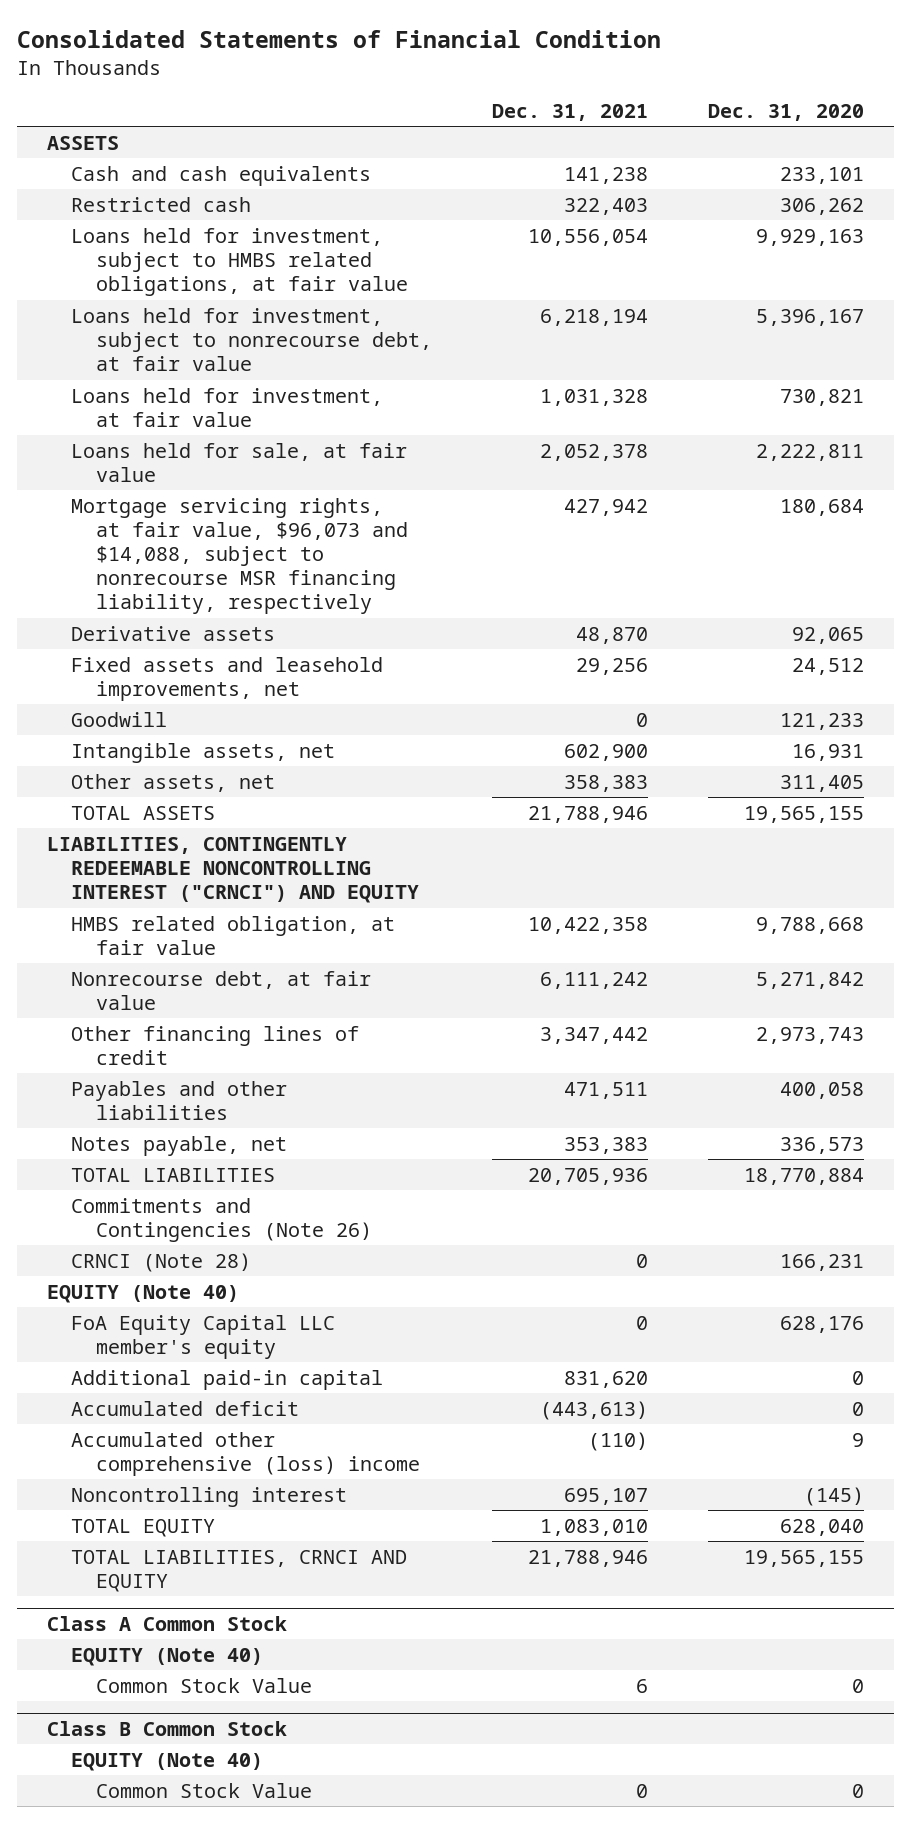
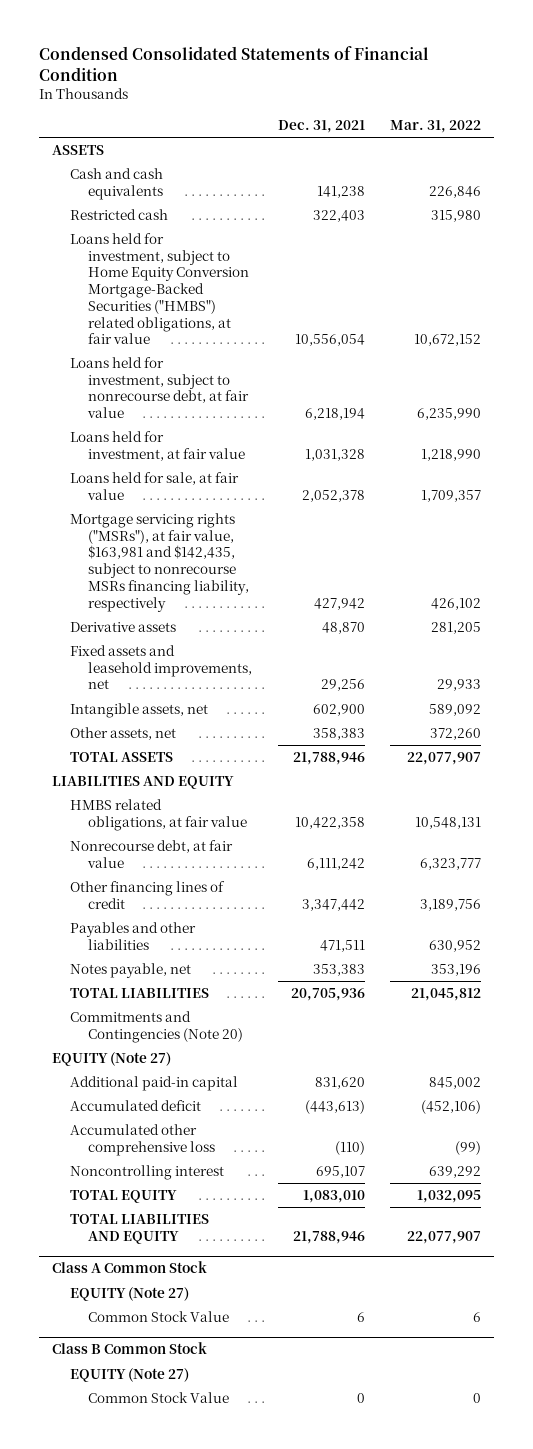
[16,29,661,48] Consolidated Statements of Financial Condition -> [39,46,430,82] Condensed Consolidated Statements of Financial Condition
[707,104,864,122] Dec. 31, 2020 -> none
none -> [390,119,482,133] Mar. 31, 2022
[71,227,408,297] Loans held for investment, subject to HMBS related obligations, at fair value -> [70,233,250,345] Loans held for investment, subject to Home Equity Conversion Mortgage-Backed Securities ("HMBS") related obligations, at fair value
[71,497,408,615] Mortgage servicing rights, at fair value, $96,073 and $14,088, subject to nonrecourse MSR financing liability, respectively -> [70,513,250,612] Mortgage servicing rights ("MSRs"), at fair value, $163,981 and $142,435, subject to nonrecourse MSRs financing liability, respectively
[71,711,168,727] Goodwill -> none
[46,836,420,904] LIABILITIES, CONTINGENTLY REDEEMABLE NONCONTROLLING INTEREST ("CRNCI") AND EQUITY -> [52,776,235,790] LIABILITIES AND EQUITY
[71,915,396,955] HMBS related obligation, at fair value -> [70,799,248,831] HMBS related obligations, at fair value
[71,1252,252,1272] CRNCI (Note 28) -> none
[71,1314,336,1359] FoA Equity Capital LLC member's equity -> none
[71,1197,372,1242] Commitments and Contingencies (Note 26) -> [70,1011,244,1043] Commitments and Contingencies (Note 20)
[46,1284,239,1303] EQUITY (Note 40) -> [52,1052,172,1067] EQUITY (Note 27)
[71,1431,420,1476] Accumulated other comprehensive (loss) income -> [70,1124,216,1156] Accumulated other comprehensive loss
[71,1549,408,1592] TOTAL LIABILITIES, CRNCI AND EQUITY -> [70,1214,210,1244] TOTAL LIABILITIES AND EQUITY
[71,1647,264,1666] EQUITY (Note 40) -> [70,1287,190,1302] EQUITY (Note 27)
[71,1752,264,1771] EQUITY (Note 40) -> [70,1368,190,1383] EQUITY (Note 27)

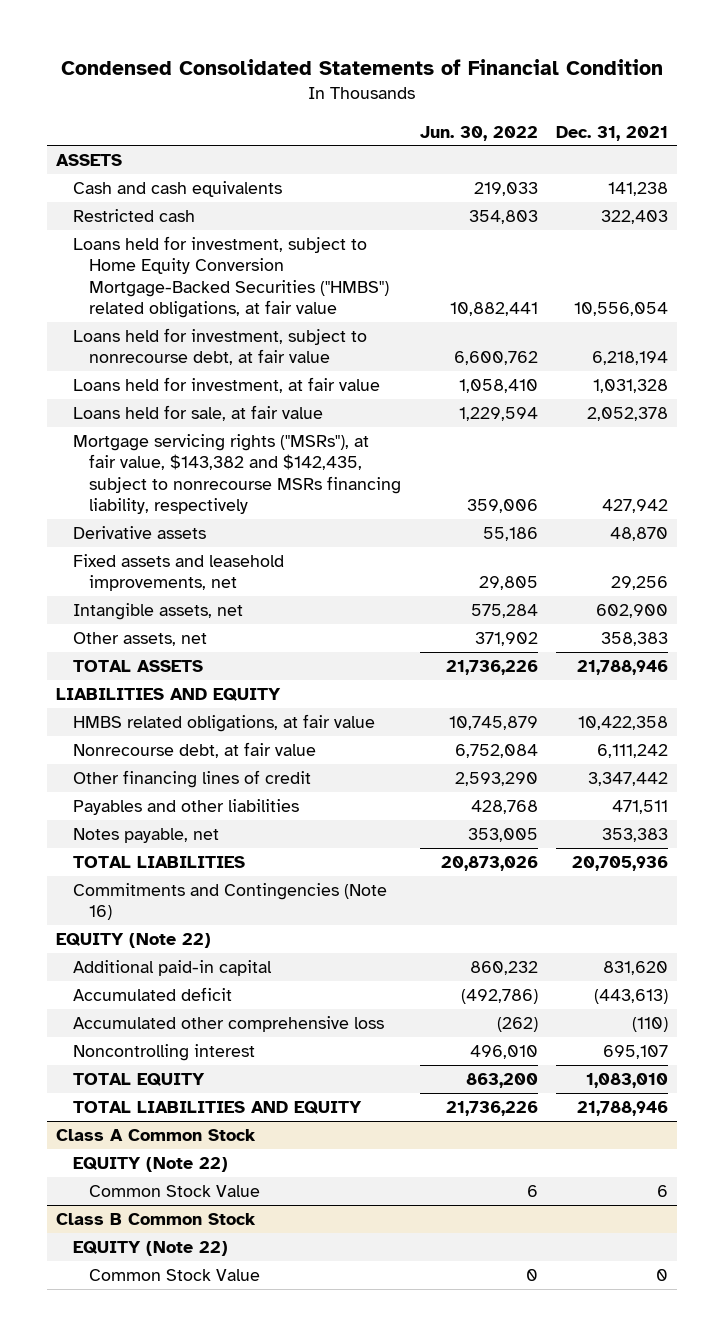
[390,119,482,133] Mar. 31, 2022 -> none
none -> [419,125,538,141] Jun. 30, 2022
[70,513,250,612] Mortgage servicing rights ("MSRs"), at fair value, $163,981 and $142,435, subject to nonrecourse MSRs financing liability, respectively -> [72,434,402,514] Mortgage servicing rights ("MSRs"), at fair value, $143,382 and $142,435, subject to nonrecourse MSRs financing liability, respectively
[70,1011,244,1043] Commitments and Contingencies (Note 20) -> [72,883,387,921] Commitments and Contingencies (Note 16)
[52,1052,172,1067] EQUITY (Note 27) -> [56,933,212,949] EQUITY (Note 22)
[70,1287,190,1302] EQUITY (Note 27) -> [72,1157,228,1173] EQUITY (Note 22)
[70,1368,190,1383] EQUITY (Note 27) -> [72,1241,228,1257] EQUITY (Note 22)

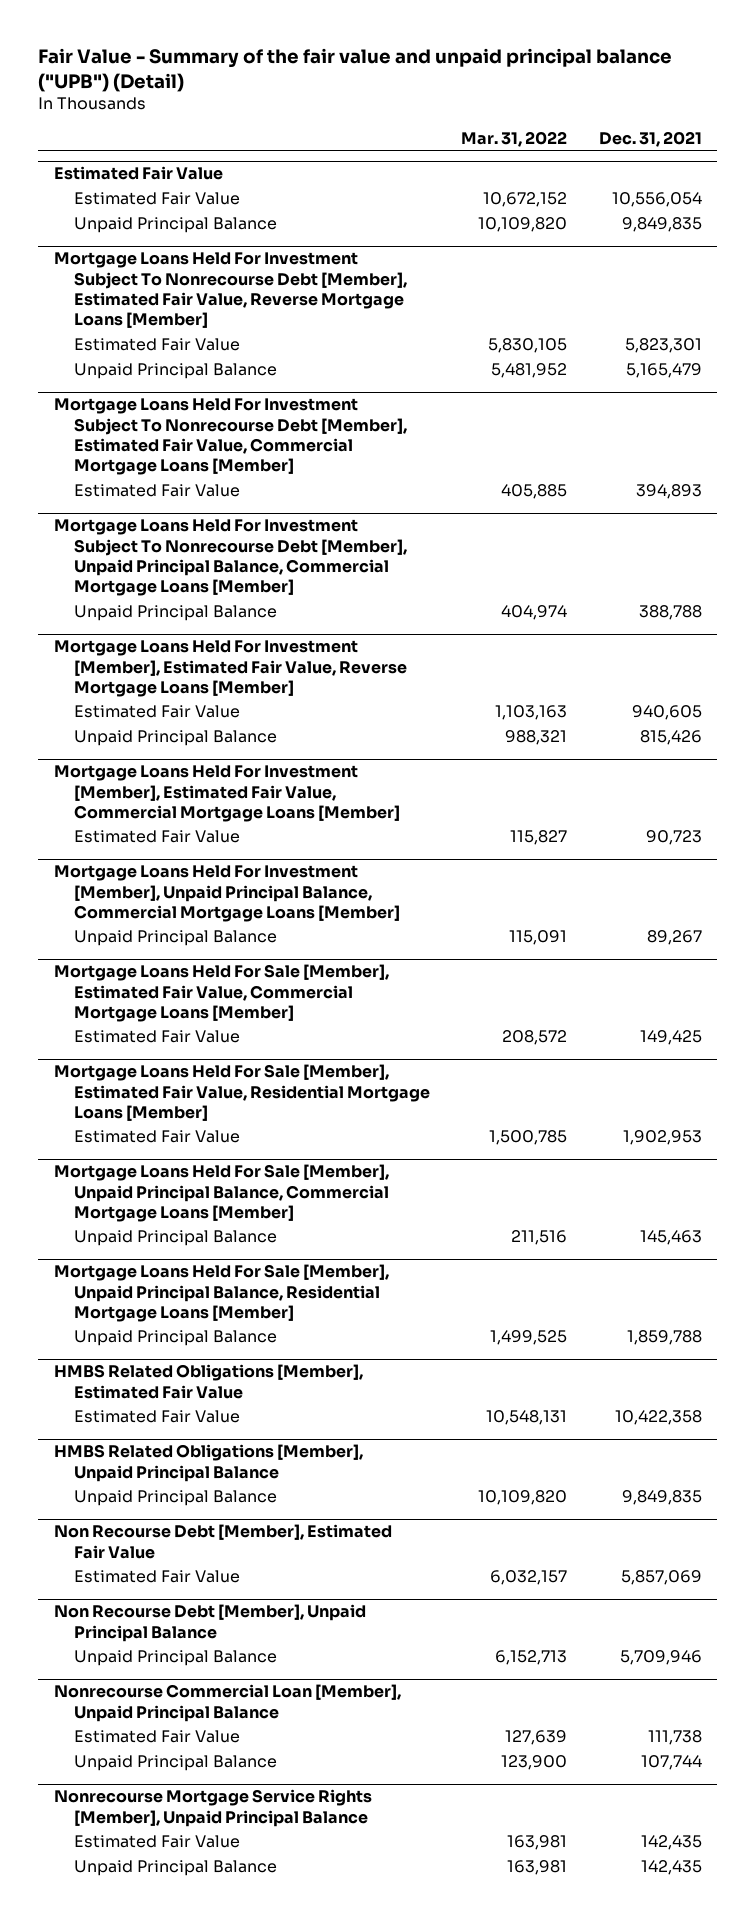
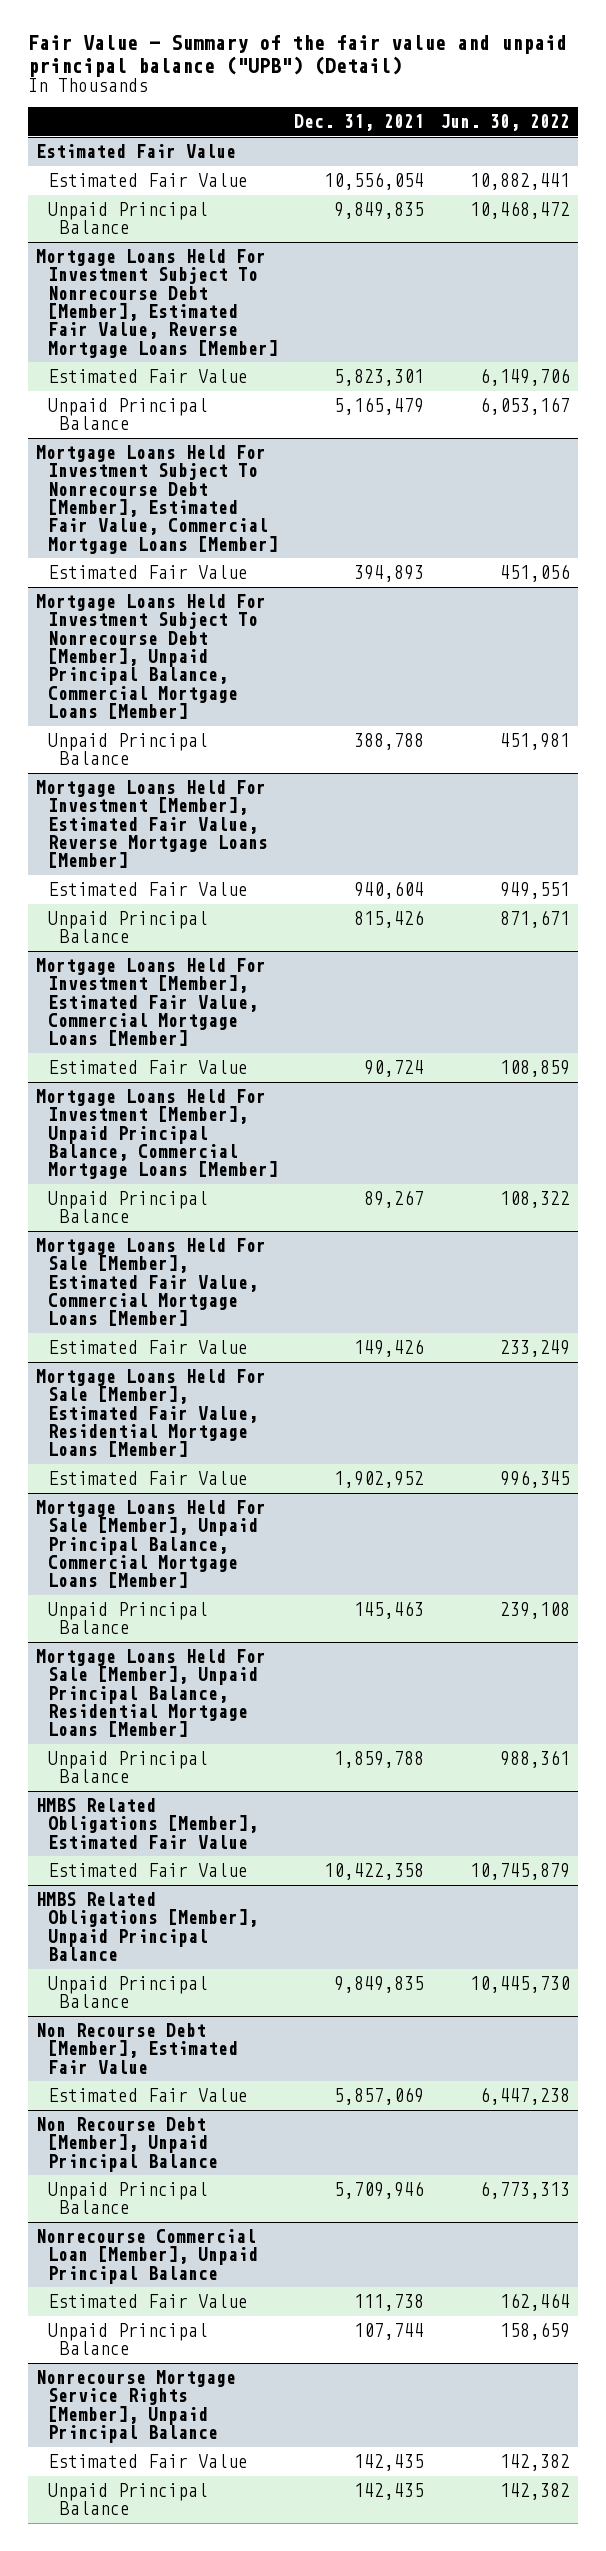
[461,130,568,147] Mar. 31, 2022 -> none
none -> [440,113,571,131] Jun. 30, 2022
[631,705,702,721] 940,605 -> [354,881,425,900] 940,604
[645,830,702,846] 90,723 -> [364,1060,425,1078] 90,724
[639,1030,702,1046] 149,425 -> [354,1339,425,1358] 149,426
[622,1130,702,1146] 1,902,953 -> [334,1471,425,1489] 1,902,952

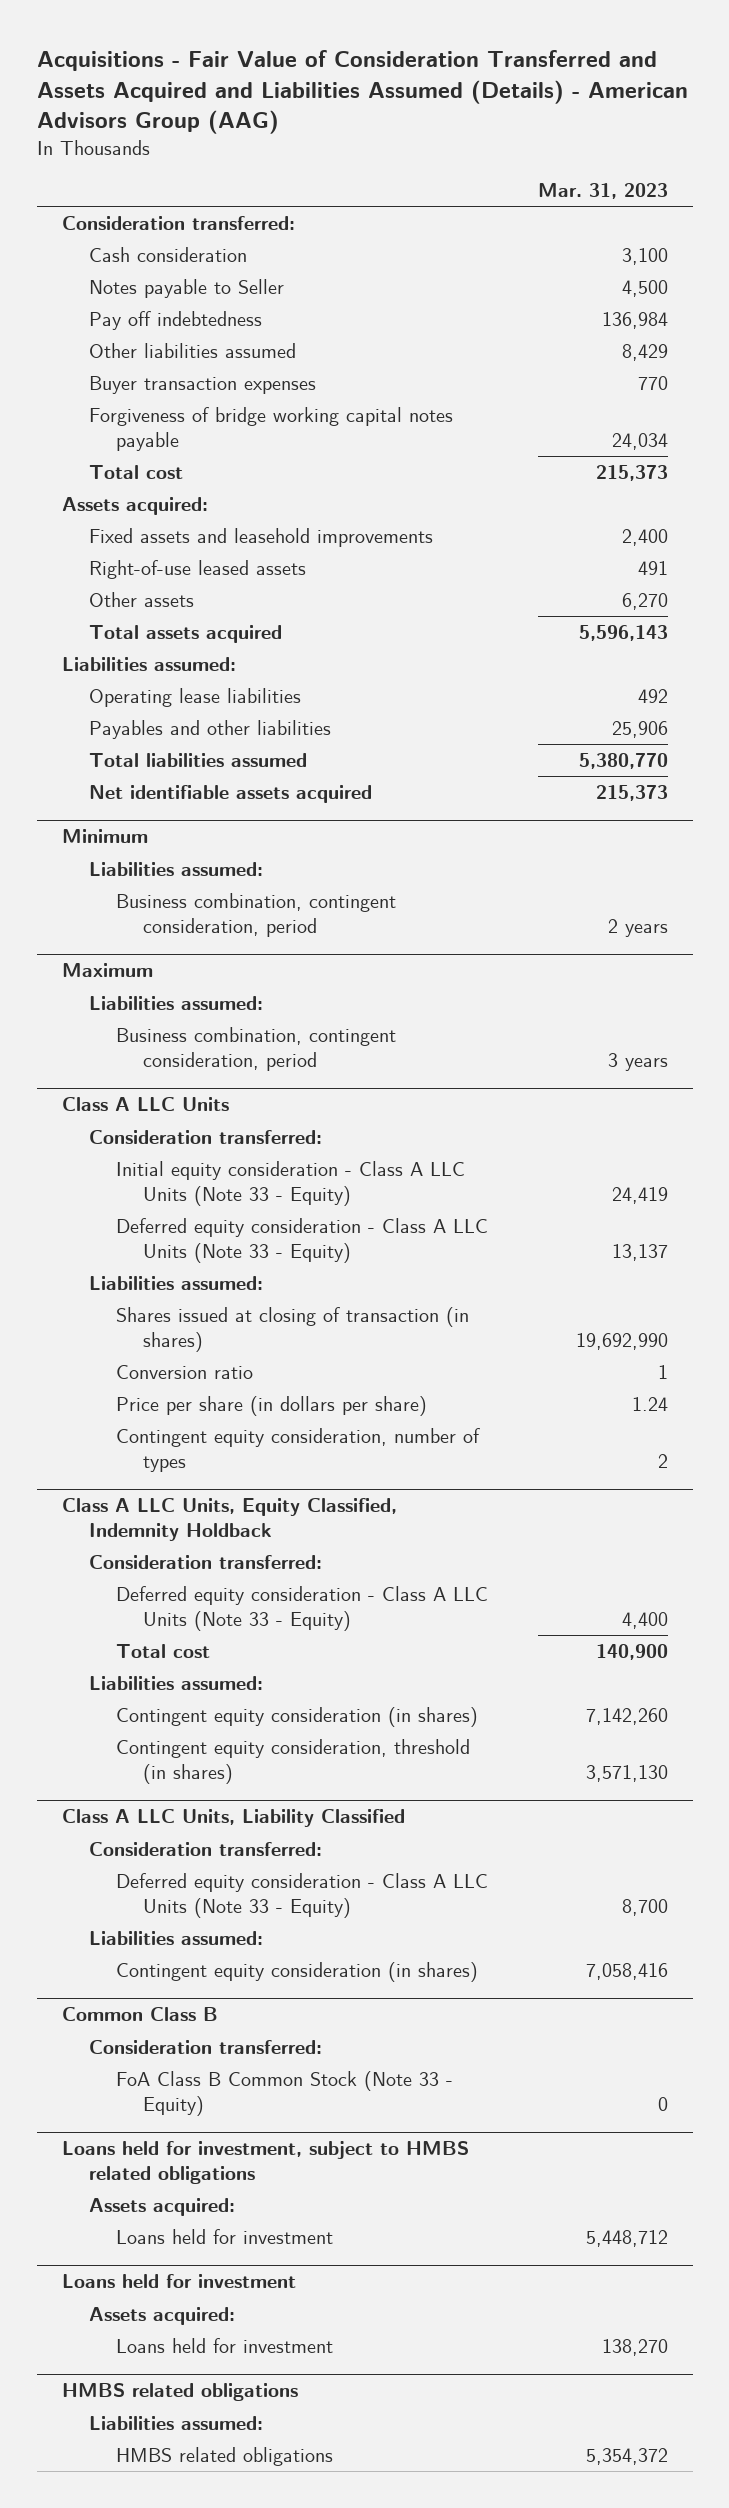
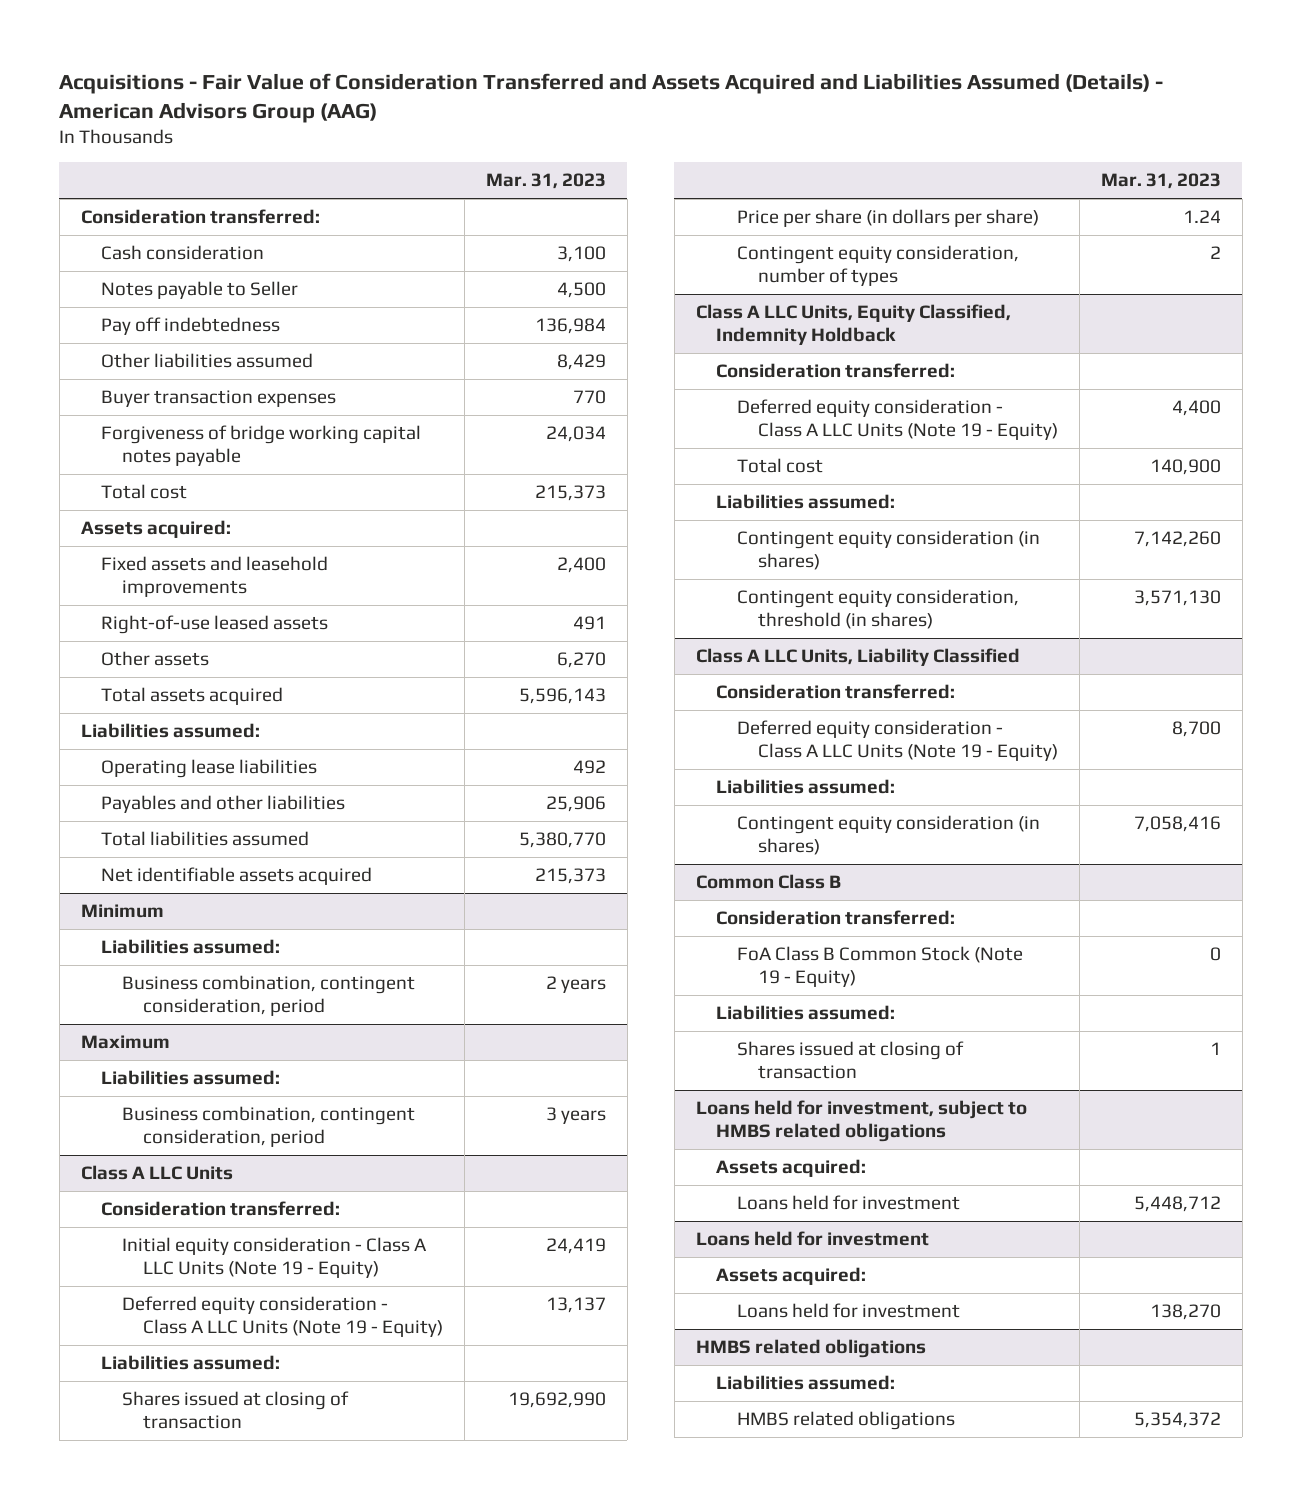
[115,1160,465,1206] Initial equity consideration - Class A LLC Units (Note 33 - Equity) -> [122,1237,428,1279] Initial equity consideration - Class A LLC Units (Note 19 - Equity)
[115,1217,488,1263] Deferred equity consideration - Class A LLC Units (Note 33 - Equity) -> [122,1296,444,1338] Deferred equity consideration - Class A LLC Units (Note 19 - Equity)
[115,1364,253,1379] Conversion ratio -> none
[115,1306,469,1352] Shares issued at closing of transaction (in shares) -> [122,1391,350,1430] Shares issued at closing of transaction
[115,1585,488,1631] Deferred equity consideration - Class A LLC Units (Note 33 - Equity) -> [737,399,1059,441] Deferred equity consideration - Class A LLC Units (Note 19 - Equity)
[115,1872,488,1918] Deferred equity consideration - Class A LLC Units (Note 33 - Equity) -> [737,720,1059,762] Deferred equity consideration - Class A LLC Units (Note 19 - Equity)
[115,2070,453,2116] FoA Class B Common Stock (Note 33 - Equity) -> [737,946,1024,988] FoA Class B Common Stock (Note 19 - Equity)
none -> [716,1005,896,1021] Liabilities assumed:
none -> [737,1041,965,1080] Shares issued at closing of transaction

